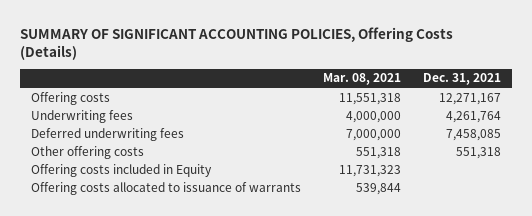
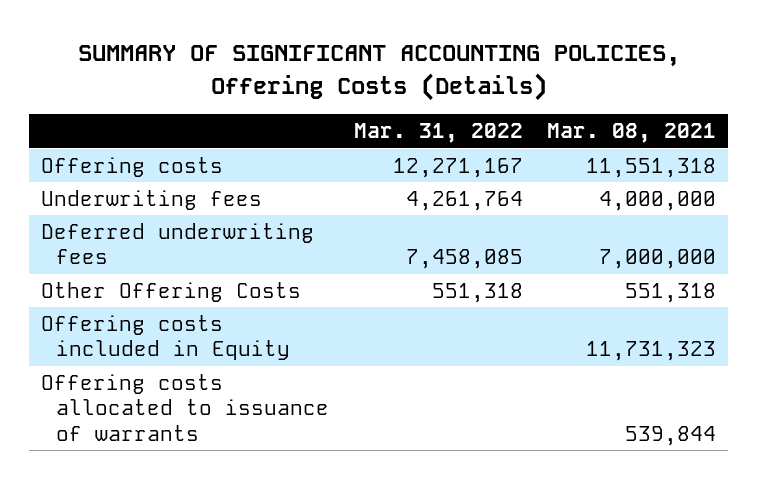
[422,73,501,86] Dec. 31, 2021 -> none
none -> [353,123,523,144] Mar. 31, 2022
[31,145,145,159] Other offering costs -> [41,281,302,302] Other Offering Costs

